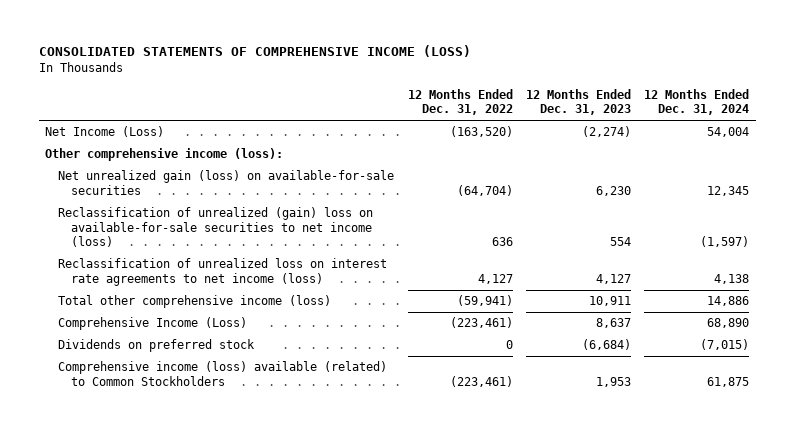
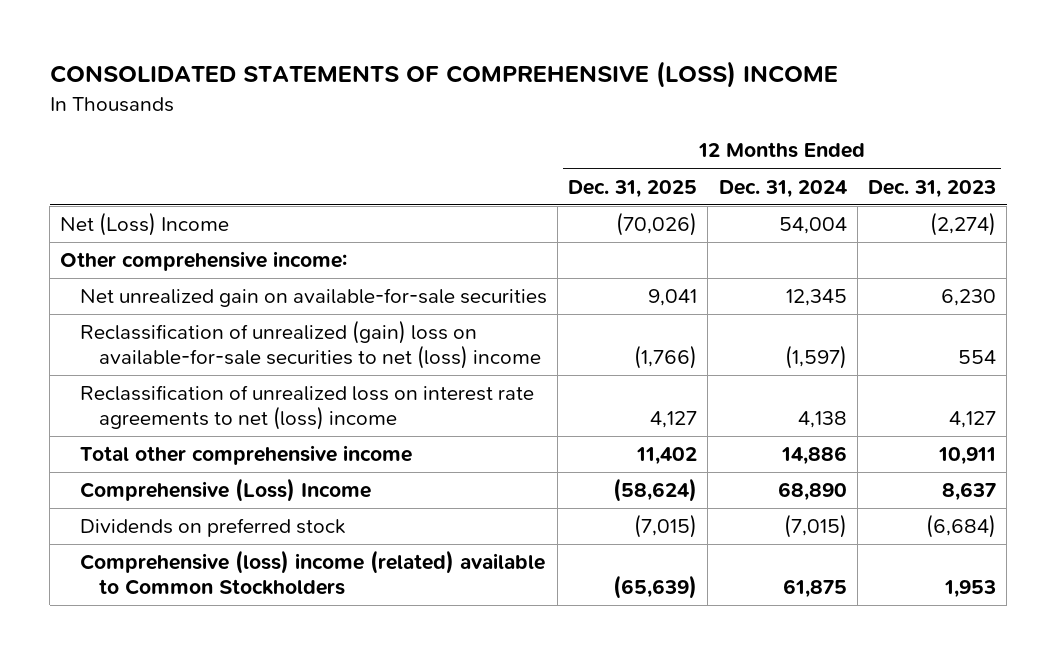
[38,45,471,58] CONSOLIDATED STATEMENTS OF COMPREHENSIVE INCOME (LOSS) -> [49,61,838,89] CONSOLIDATED STATEMENTS OF COMPREHENSIVE (LOSS) INCOME
[407,88,513,116] 12 Months Ended Dec. 31, 2022 -> none
none -> [568,179,698,198] Dec. 31, 2025
[45,126,165,138] Net Income (Loss) -> [60,212,230,237] Net (Loss) Income
[45,148,284,162] Other comprehensive income (loss): -> [60,251,348,272] Other comprehensive income:
[58,170,395,195] Net unrealized gain (loss) on available-for-sale securities -> [79,288,547,308] Net unrealized gain on available-for-sale securities
[58,207,374,248] Reclassification of unrealized (gain) loss on available-for-sale securities to net income (loss) -> [79,320,542,370] Reclassification of unrealized (gain) loss on available-for-sale securities to net (loss) income
[58,258,388,286] Reclassification of unrealized loss on interest rate agreements to net income (loss) -> [79,385,534,431] Reclassification of unrealized loss on interest rate agreements to net (loss) income
[58,295,332,309] Total other comprehensive income (loss) -> [79,445,412,466] Total other comprehensive income
[58,317,248,331] Comprehensive Income (Loss) -> [79,478,371,503] Comprehensive (Loss) Income
[58,361,388,386] Comprehensive income (loss) available (related) to Common Stockholders -> [79,550,545,596] Comprehensive (loss) income (related) available to Common Stockholders

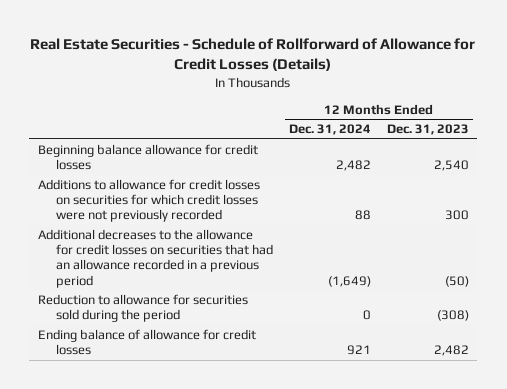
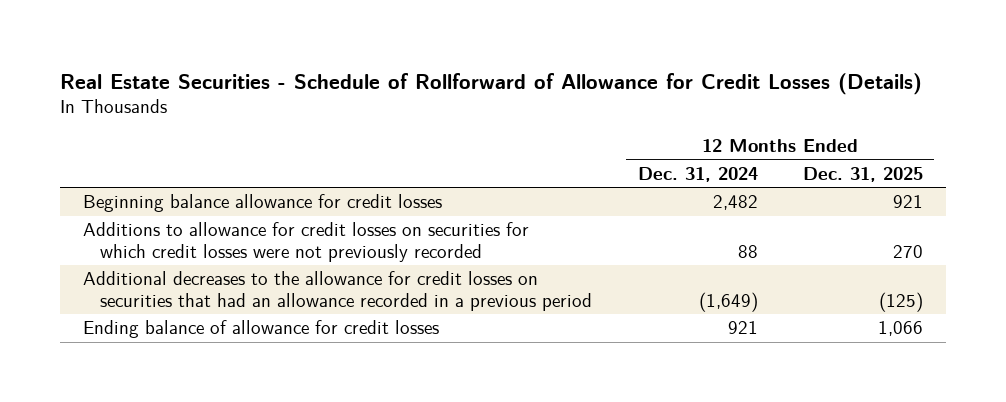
[387,124,470,136] Dec. 31, 2023 -> none
none -> [802,166,923,182] Dec. 31, 2025
[37,293,248,323] Reduction to allowance for securities sold during the period -> none

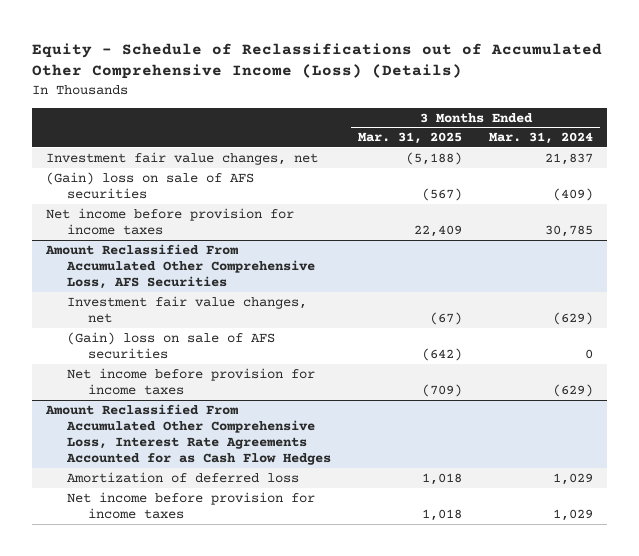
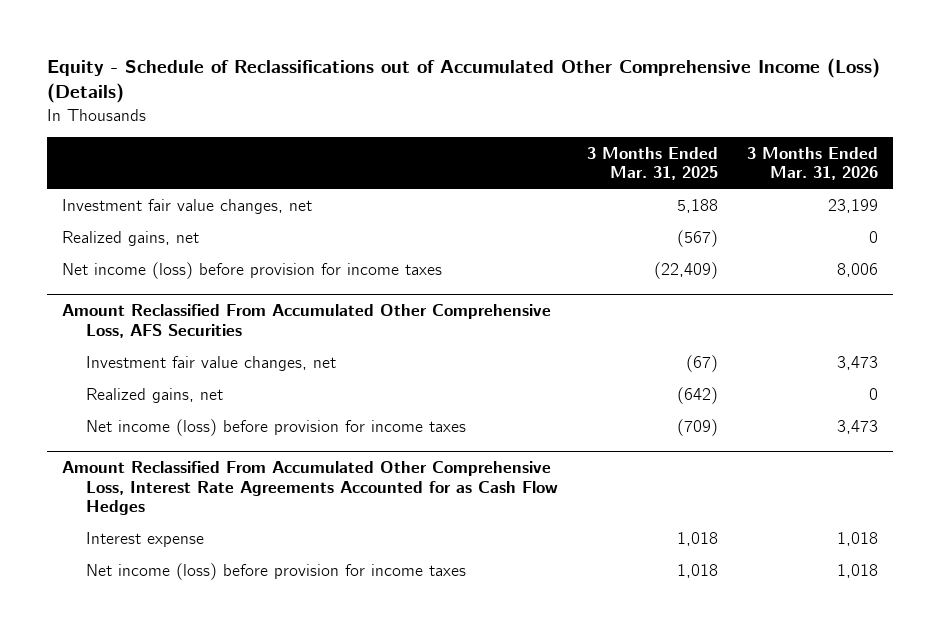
[489,132,594,145] Mar. 31, 2024 -> none
none -> [747,146,879,181] 3 Months Ended Mar. 31, 2026
[406,151,463,165] (5,188) -> [677,198,719,213] 5,188
[45,171,254,199] (Gain) loss on sale of AFS securities -> [61,230,199,246] Realized gains, net
[45,207,294,235] Net income before provision for income taxes -> [61,261,442,279] Net income (loss) before provision for income taxes
[414,224,463,237] 22,409 -> [654,261,719,279] (22,409)
[67,331,276,359] (Gain) loss on sale of AFS securities -> [86,387,224,403] Realized gains, net
[67,367,316,395] Net income before provision for income taxes -> [86,418,467,436] Net income (loss) before provision for income taxes
[67,471,300,483] Amortization of deferred loss -> [86,531,205,547] Interest expense
[67,491,316,519] Net income before provision for income taxes -> [86,562,467,580] Net income (loss) before provision for income taxes

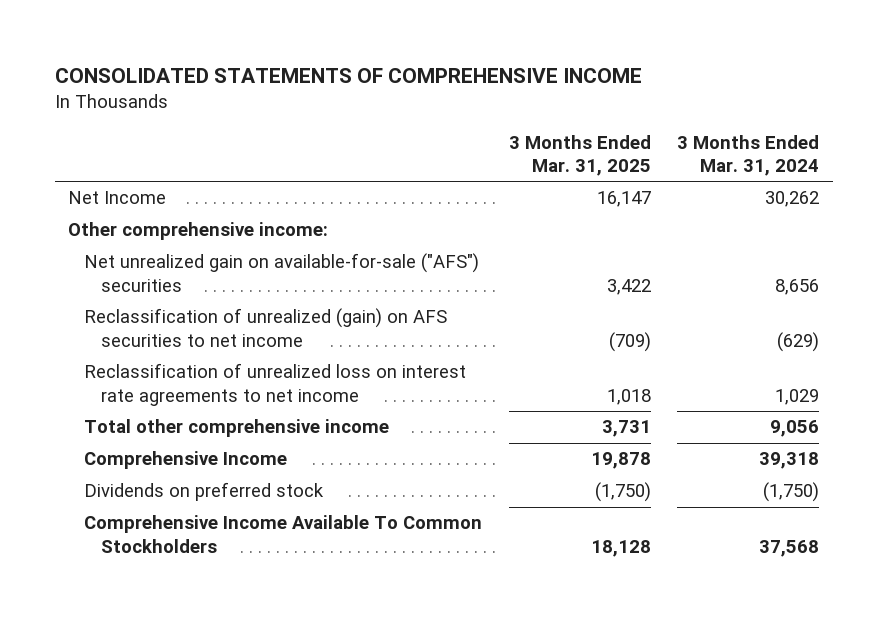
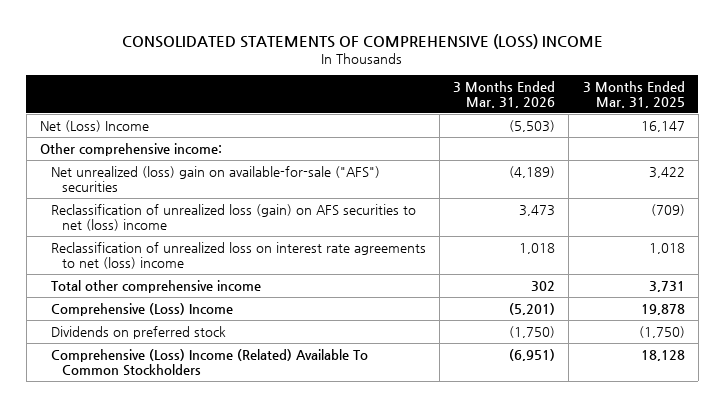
[54,68,642,84] CONSOLIDATED STATEMENTS OF COMPREHENSIVE INCOME -> [122,33,604,49] CONSOLIDATED STATEMENTS OF COMPREHENSIVE (LOSS) INCOME
[677,134,820,176] 3 Months Ended Mar. 31, 2024 -> none
none -> [453,80,556,108] 3 Months Ended Mar. 31, 2026
[68,191,167,205] Net Income -> [39,119,149,132] Net (Loss) Income
[84,253,480,292] Net unrealized gain on available-for-sale ("AFS") securities -> [51,165,381,192] Net unrealized (loss) gain on available-for-sale ("AFS") securities
[84,308,448,347] Reclassification of unrealized (gain) on AFS securities to net income -> [51,203,417,231] Reclassification of unrealized loss (gain) on AFS securities to net (loss) income
[84,363,467,406] Reclassification of unrealized loss on interest rate agreements to net income -> [51,241,427,269] Reclassification of unrealized loss on interest rate agreements to net (loss) income
[84,451,288,470] Comprehensive Income -> [51,302,234,316] Comprehensive (Loss) Income
[84,515,483,553] Comprehensive Income Available To Common Stockholders -> [51,348,369,376] Comprehensive (Loss) Income (Related) Available To Common Stockholders

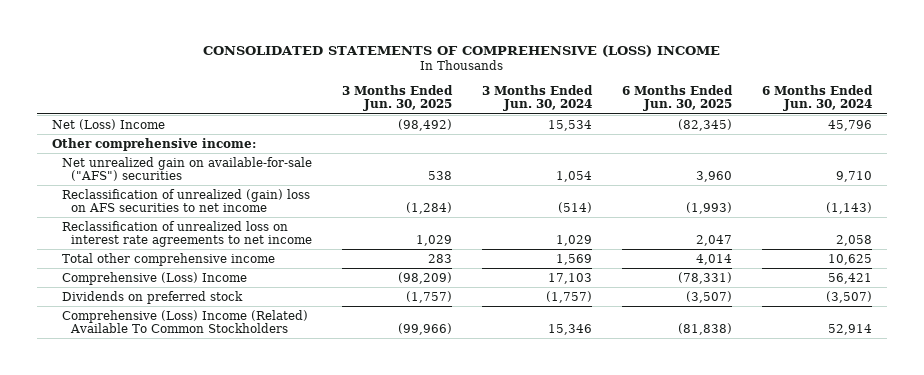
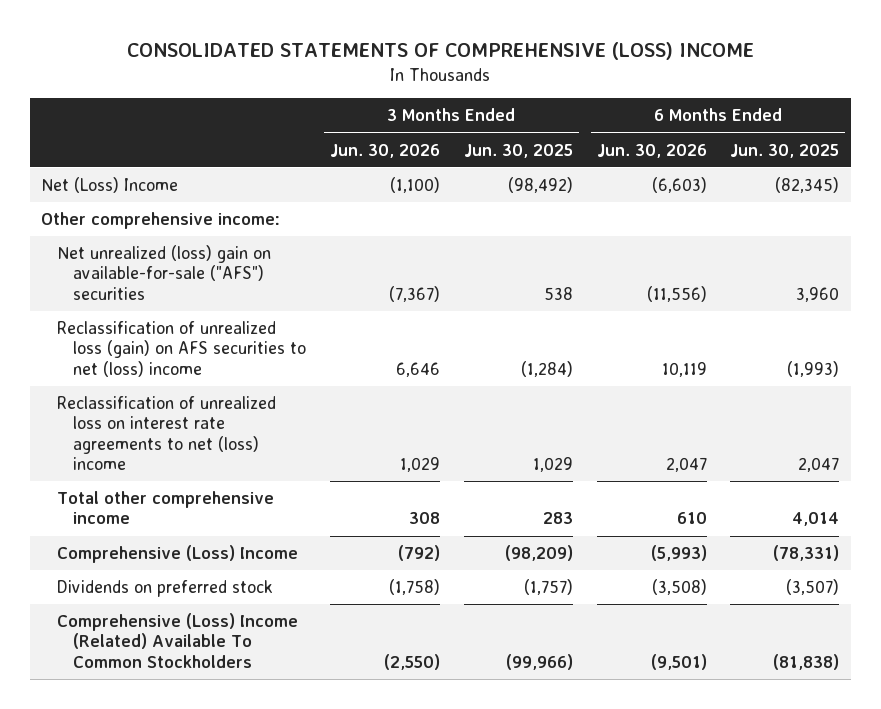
[482,84,594,112] 3 Months Ended Jun. 30, 2024 -> none
[762,84,874,112] 6 Months Ended Jun. 30, 2024 -> none
none -> [330,143,441,158] Jun. 30, 2026
none -> [596,143,707,158] Jun. 30, 2026
[61,156,312,181] Net unrealized gain on available-for-sale ("AFS") securities -> [57,245,272,300] Net unrealized (loss) gain on available-for-sale ("AFS") securities
[61,188,310,212] Reclassification of unrealized (gain) loss on AFS securities to net income -> [57,321,307,377] Reclassification of unrealized loss (gain) on AFS securities to net (loss) income
[61,220,313,247] Reclassification of unrealized loss on interest rate agreements to net income -> [57,396,277,471] Reclassification of unrealized loss on interest rate agreements to net (loss) income

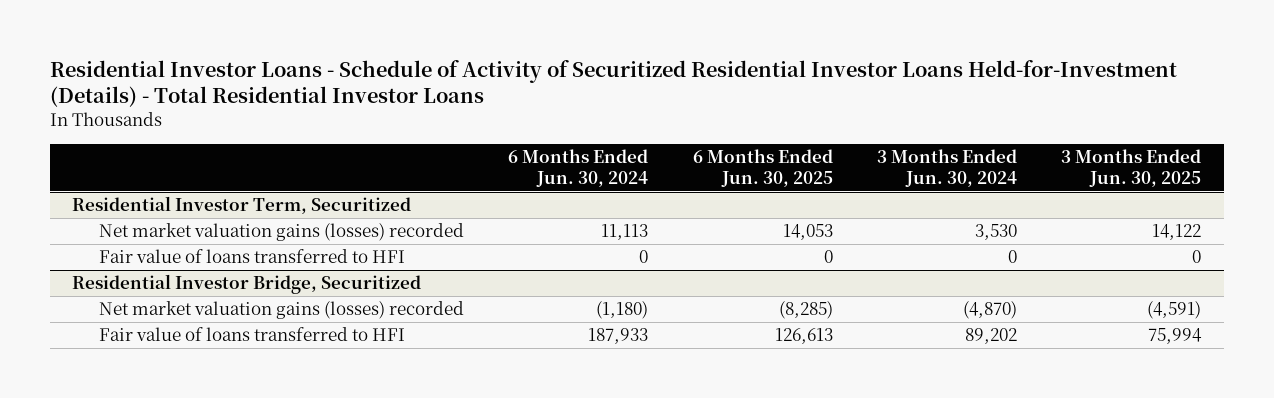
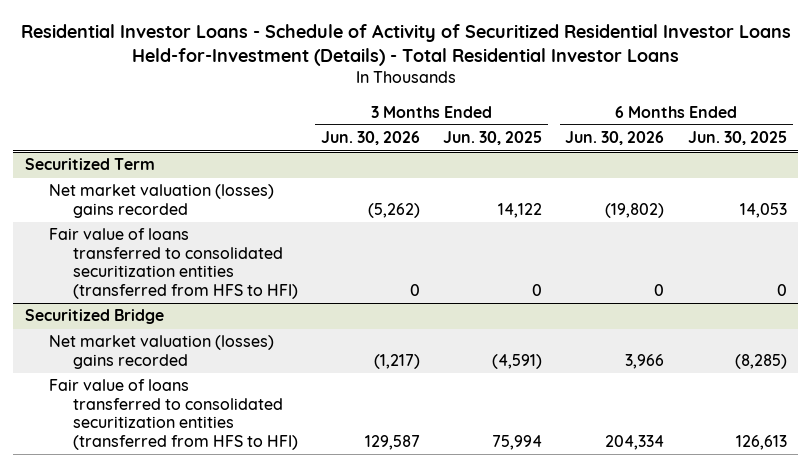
[508,148,649,187] 6 Months Ended Jun. 30, 2024 -> none
[877,148,1018,187] 3 Months Ended Jun. 30, 2024 -> none
none -> [320,131,420,146] Jun. 30, 2026
none -> [565,131,665,146] Jun. 30, 2026
[72,196,412,215] Residential Investor Term, Securitized -> [24,158,155,171] Securitized Term
[99,223,465,242] Net market valuation gains (losses) recorded -> [48,184,274,218] Net market valuation (losses) gains recorded
[99,249,406,264] Fair value of loans transferred to HFI -> [48,228,298,299] Fair value of loans transferred to consolidated securitization entities (transferred from HFS to HFI)
[72,274,422,295] Residential Investor Bridge, Securitized -> [24,309,164,325] Securitized Bridge
[99,301,465,320] Net market valuation gains (losses) recorded -> [48,335,274,369] Net market valuation (losses) gains recorded
[99,327,406,342] Fair value of loans transferred to HFI -> [48,379,298,450] Fair value of loans transferred to consolidated securitization entities (transferred from HFS to HFI)

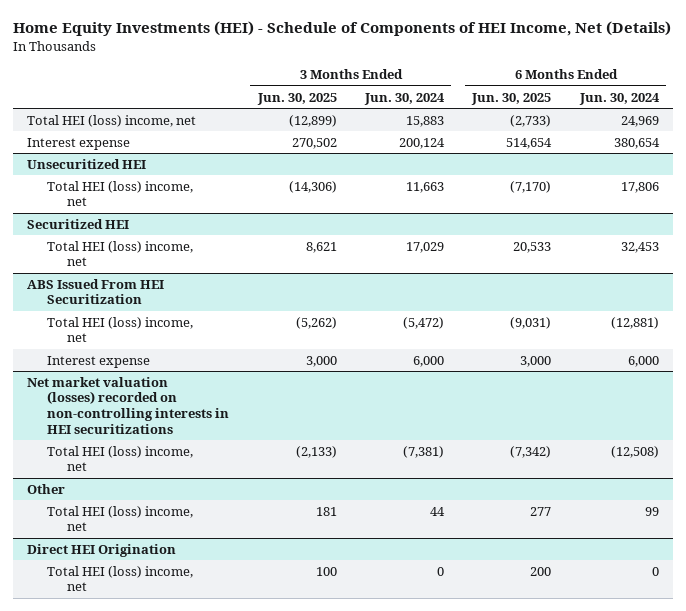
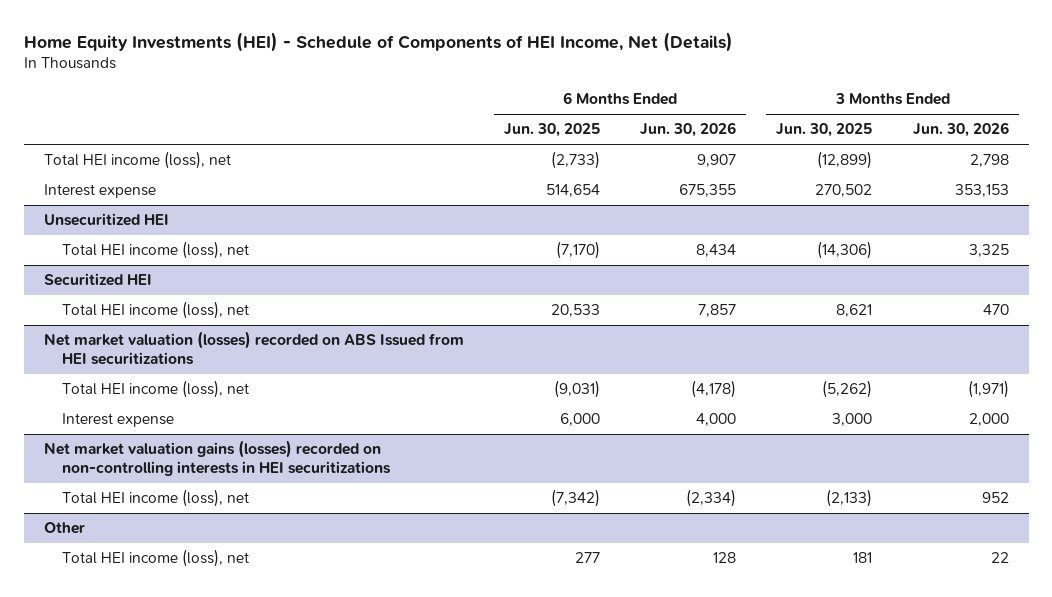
[363,92,445,105] Jun. 30, 2024 -> none
[578,92,660,105] Jun. 30, 2024 -> none
none -> [640,122,737,138] Jun. 30, 2026
none -> [912,122,1009,138] Jun. 30, 2026
[27,114,197,127] Total HEI (loss) income, net -> [43,151,231,170] Total HEI income (loss), net
[47,180,194,207] Total HEI (loss) income, net -> [62,241,250,260] Total HEI income (loss), net
[47,240,194,267] Total HEI (loss) income, net -> [62,301,250,320] Total HEI income (loss), net
[27,278,165,305] ABS Issued From HEI Securitization -> [43,331,464,366] Net market valuation (losses) recorded on ABS Issued from HEI securitizations
[47,316,194,343] Total HEI (loss) income, net -> [62,380,250,399] Total HEI income (loss), net
[520,355,552,367] 3,000 -> [559,413,600,427] 6,000
[27,376,230,434] Net market valuation (losses) recorded on non-controlling interests in HEI securitizations -> [43,440,392,477] Net market valuation gains (losses) recorded on non-controlling interests in HEI securitizations
[47,445,194,472] Total HEI (loss) income, net -> [62,489,250,508] Total HEI income (loss), net
[27,543,177,557] Direct HEI Origination -> none
[47,565,194,592] Total HEI (loss) income, net -> none
[47,505,194,532] Total HEI (loss) income, net -> [62,549,250,568] Total HEI income (loss), net

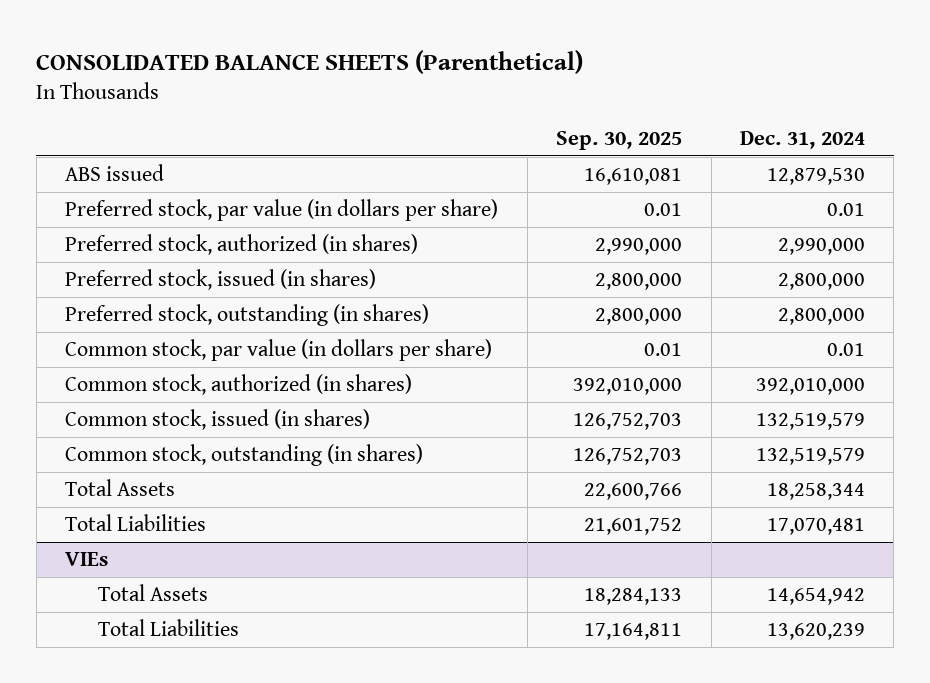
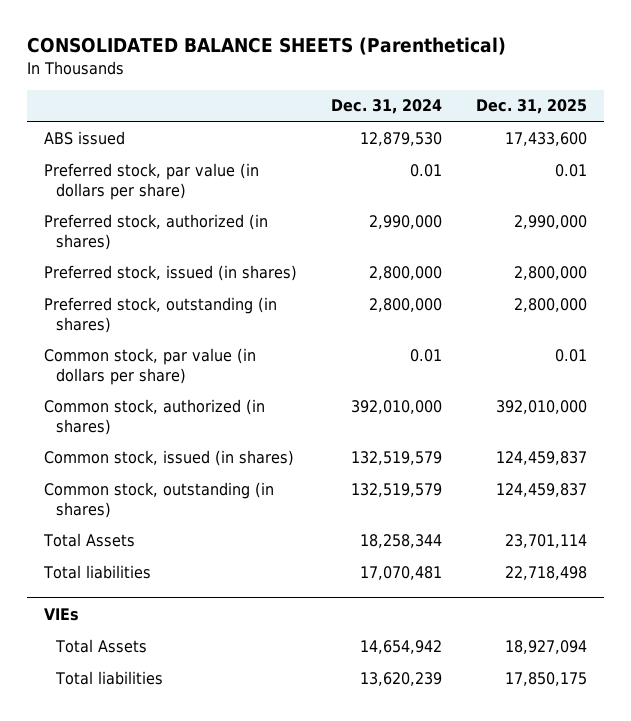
[556,131,683,151] Sep. 30, 2025 -> none
none -> [475,99,587,115] Dec. 31, 2025
[65,514,207,532] Total Liabilities -> [42,564,151,579] Total liabilities
[98,619,240,637] Total Liabilities -> [55,670,164,685] Total liabilities

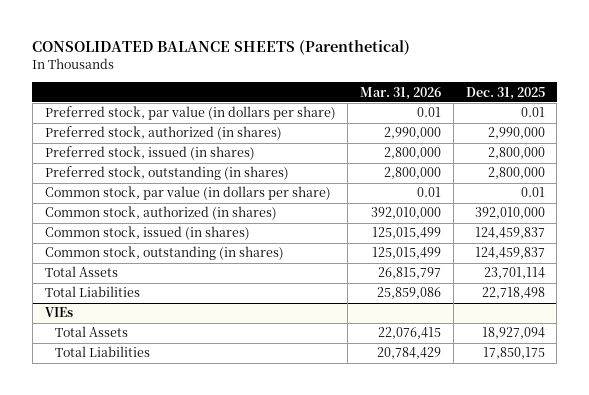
[330,99,442,115] Dec. 31, 2024 -> none
none -> [360,86,442,100] Mar. 31, 2026
[43,130,125,145] ABS issued -> none
[42,564,151,579] Total liabilities -> [44,286,140,298] Total Liabilities
[55,670,164,685] Total liabilities -> [55,346,151,358] Total Liabilities

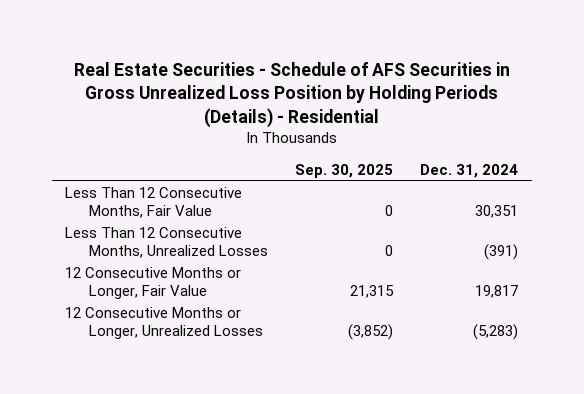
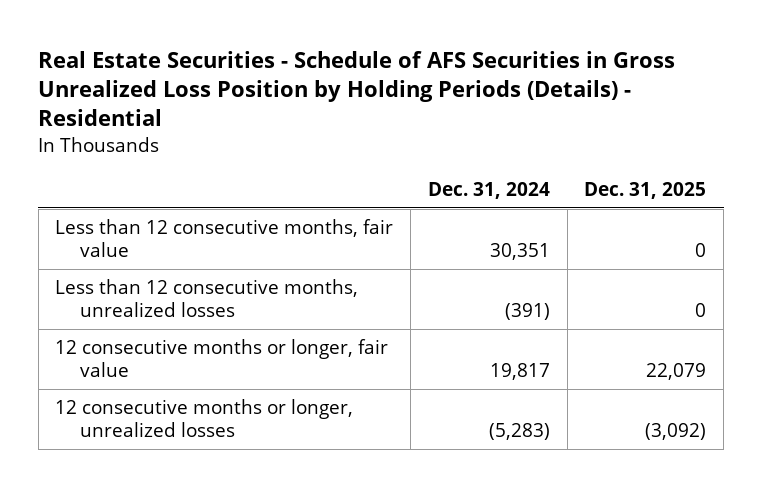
[295,163,394,178] Sep. 30, 2025 -> none
none -> [584,182,707,200] Dec. 31, 2025
[65,187,243,219] Less Than 12 Consecutive Months, Fair Value -> [55,219,394,258] Less than 12 consecutive months, fair value
[65,227,269,259] Less Than 12 Consecutive Months, Unrealized Losses -> [55,279,359,318] Less than 12 consecutive months, unrealized losses
[65,267,242,300] 12 Consecutive Months or Longer, Fair Value -> [55,339,389,378] 12 consecutive months or longer, fair value
[65,307,264,340] 12 Consecutive Months or Longer, Unrealized Losses -> [55,399,354,438] 12 consecutive months or longer, unrealized losses

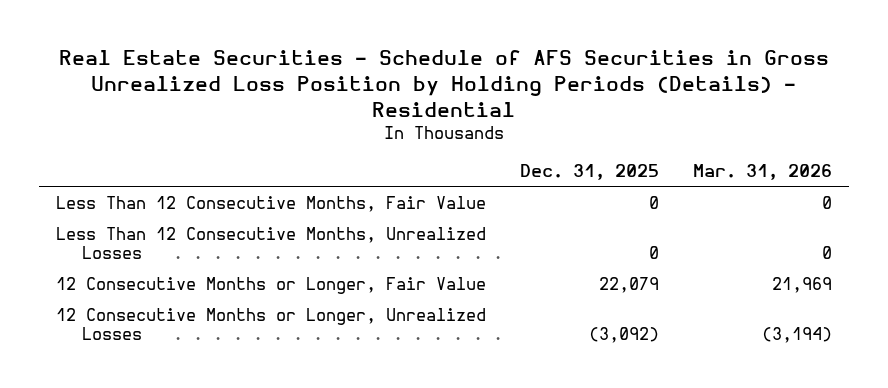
[427,182,550,200] Dec. 31, 2024 -> none
none -> [692,164,832,181] Mar. 31, 2026
[55,219,394,258] Less than 12 consecutive months, fair value -> [56,195,487,212] Less Than 12 Consecutive Months, Fair Value
[55,279,359,318] Less than 12 consecutive months, unrealized losses -> [56,226,487,260] Less Than 12 Consecutive Months, Unrealized Losses
[55,339,389,378] 12 consecutive months or longer, fair value -> [56,276,487,294] 12 Consecutive Months or Longer, Fair Value
[55,399,354,438] 12 consecutive months or longer, unrealized losses -> [56,307,487,341] 12 Consecutive Months or Longer, Unrealized Losses

